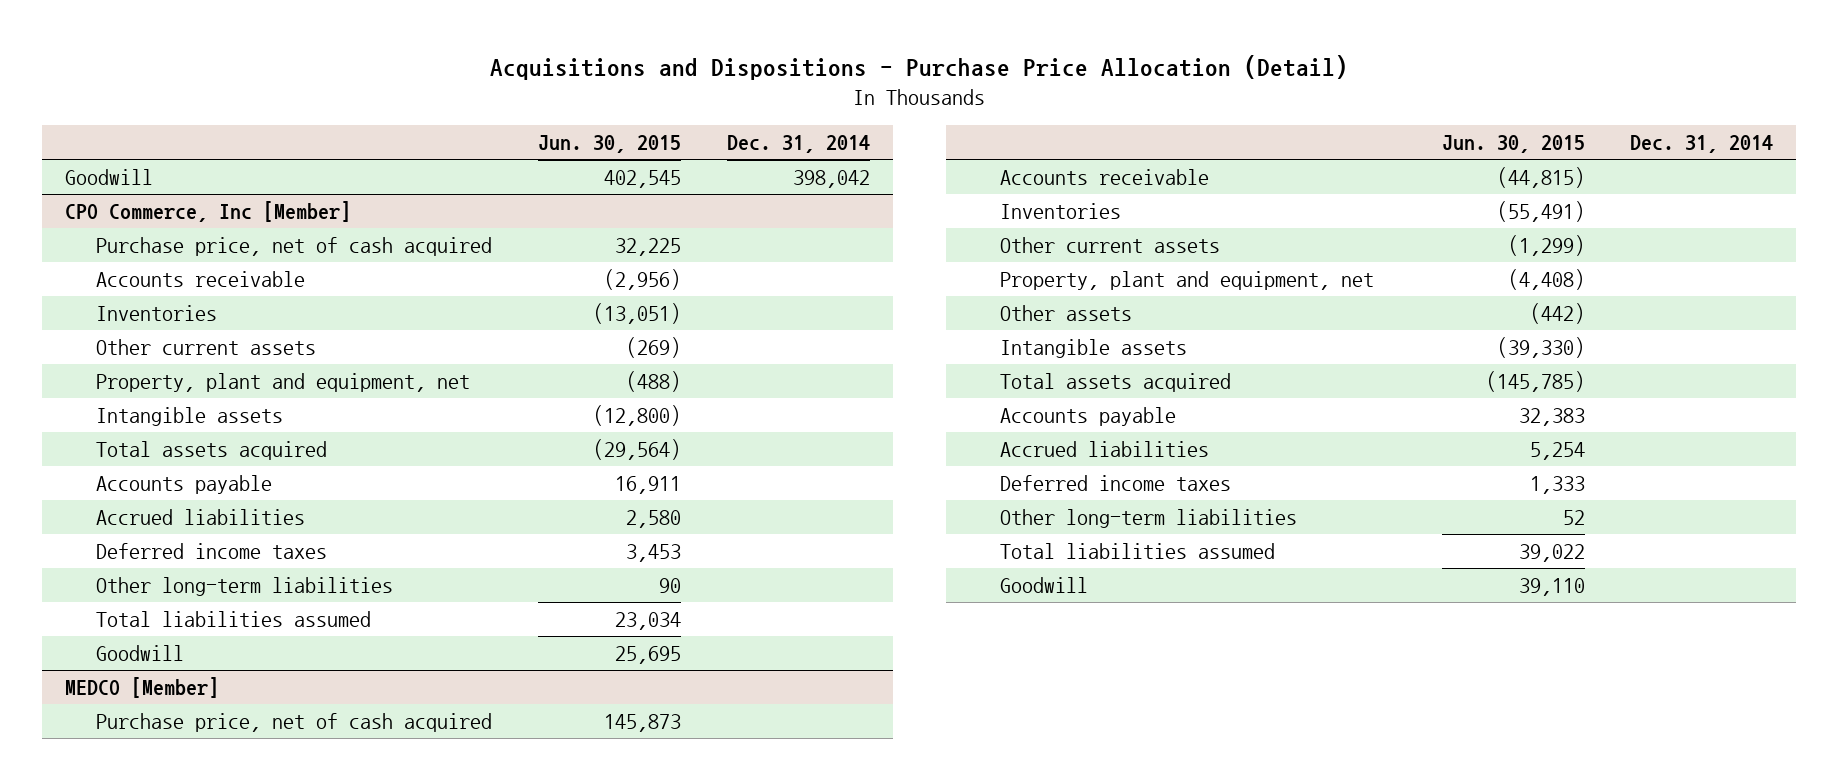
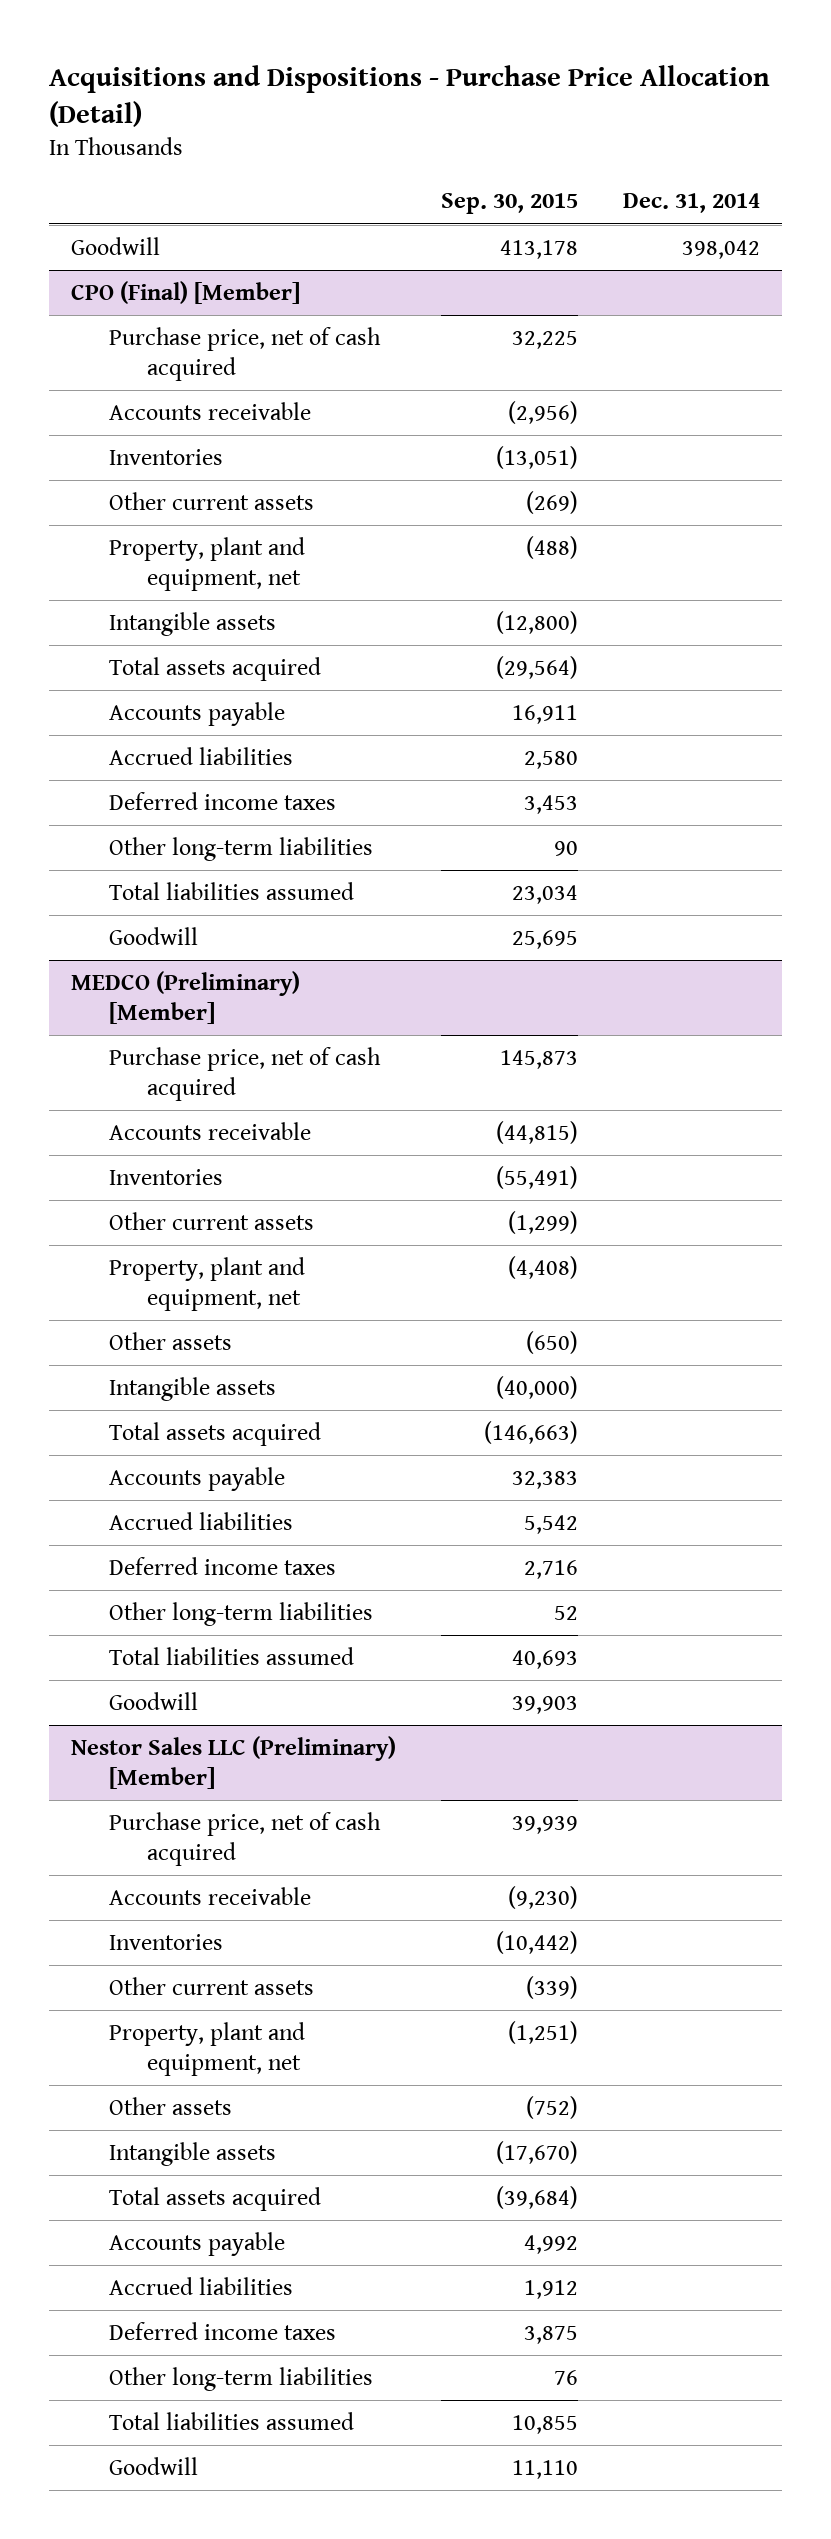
[537,135,681,154] Jun. 30, 2015 -> none
none -> [440,193,578,215] Sep. 30, 2015
[65,200,352,222] CPO Commerce, Inc [Member] -> [71,280,301,304] CPO (Final) [Member]
[65,676,220,698] MEDCO [Member] -> [71,970,301,1024] MEDCO (Preliminary) [Member]
none -> [71,1735,397,1789] Nestor Sales LLC (Preliminary) [Member]
none -> [108,1811,381,1866] Purchase price, net of cash acquired
none -> [108,1886,311,1905] Accounts receivable
none -> [108,1933,223,1950] Inventories
none -> [108,1976,314,1995] Other current assets
none -> [108,2021,305,2076] Property, plant and equipment, net
none -> [108,2096,232,2115] Other assets
none -> [108,2141,276,2166] Intangible assets
none -> [108,2186,321,2211] Total assets acquired
none -> [108,2231,285,2256] Accounts payable
none -> [108,2276,293,2295] Accrued liabilities
none -> [108,2321,336,2340] Deferred income taxes
none -> [108,2366,373,2391] Other long-term liabilities
none -> [108,2411,354,2430] Total liabilities assumed
none -> [108,2456,198,2475] Goodwill

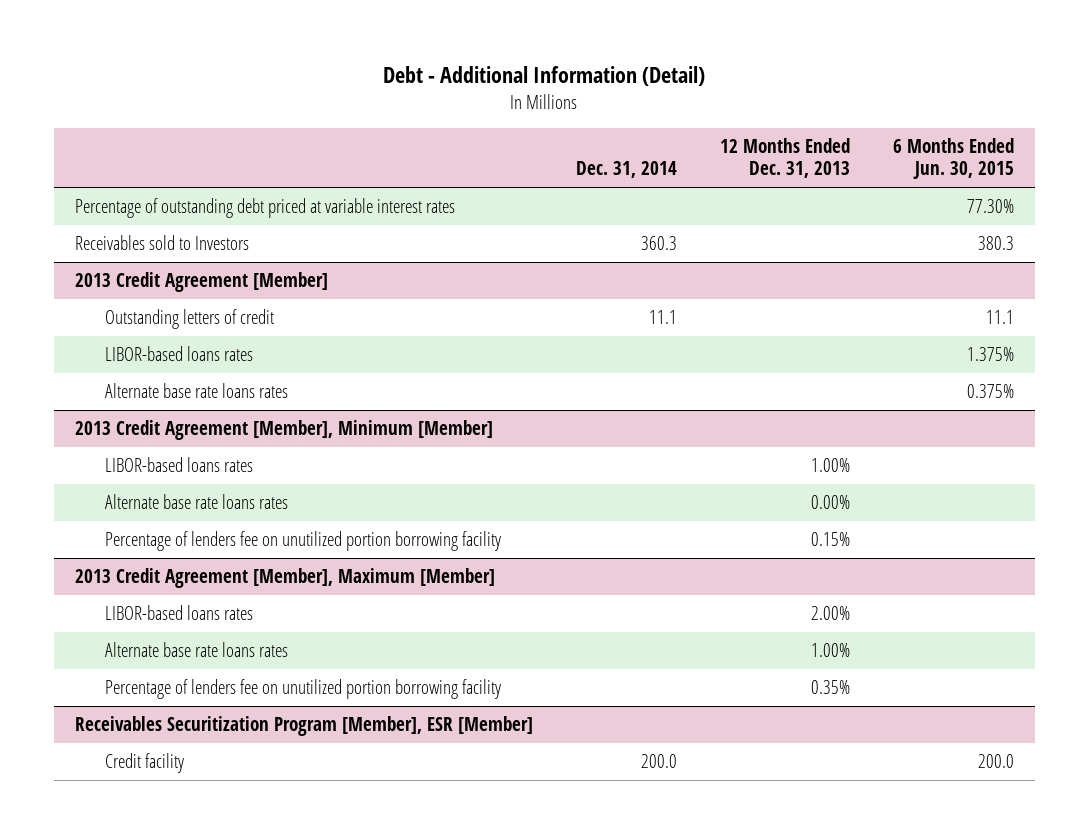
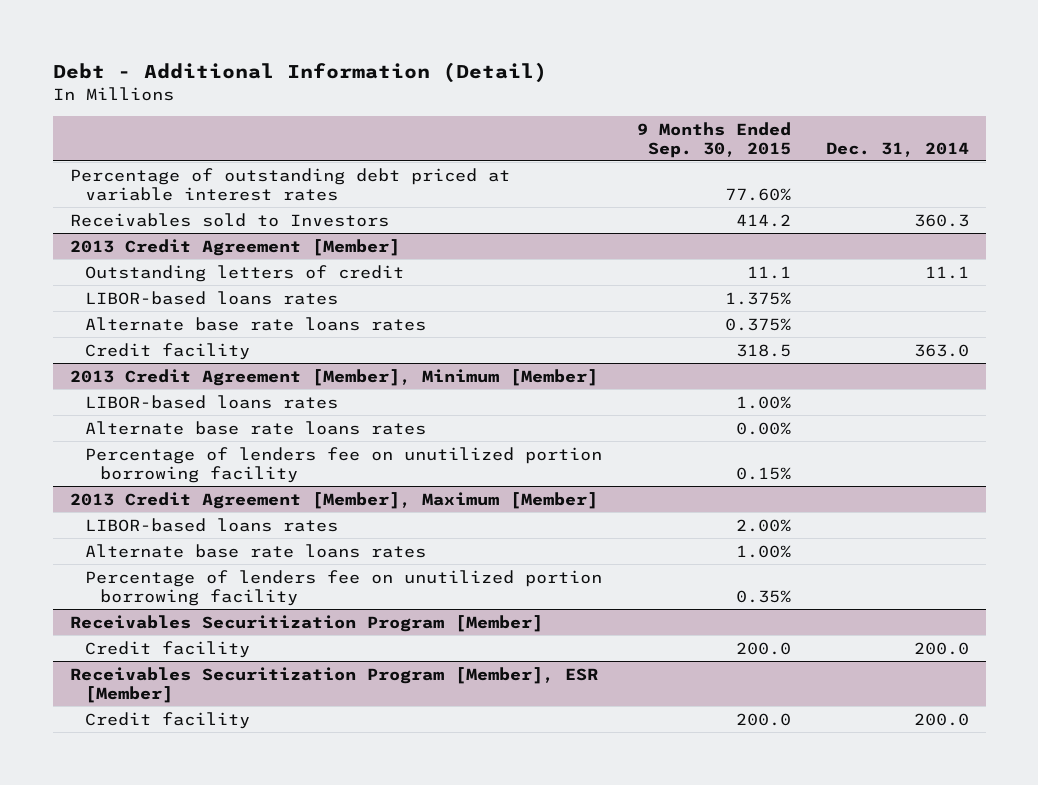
[719,138,850,179] 12 Months Ended Dec. 31, 2013 -> none
[892,138,1014,180] 6 Months Ended Jun. 30, 2015 -> none
none -> [636,121,791,158] 9 Months Ended Sep. 30, 2015
none -> [85,342,251,360] Credit facility
none -> [69,614,543,632] Receivables Securitization Program [Member]
none -> [85,640,251,658] Credit facility

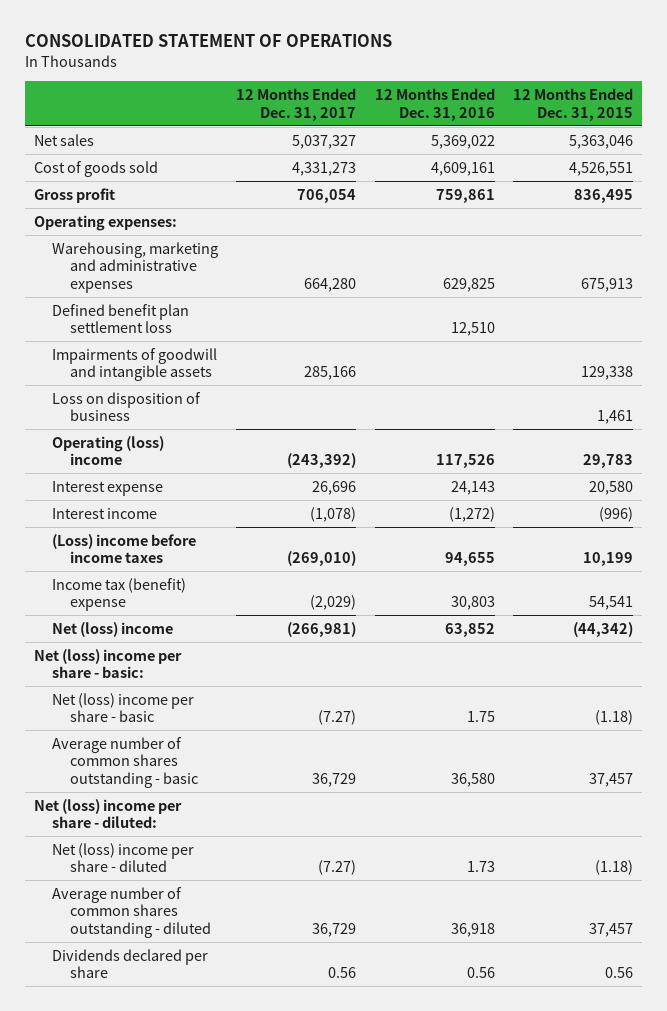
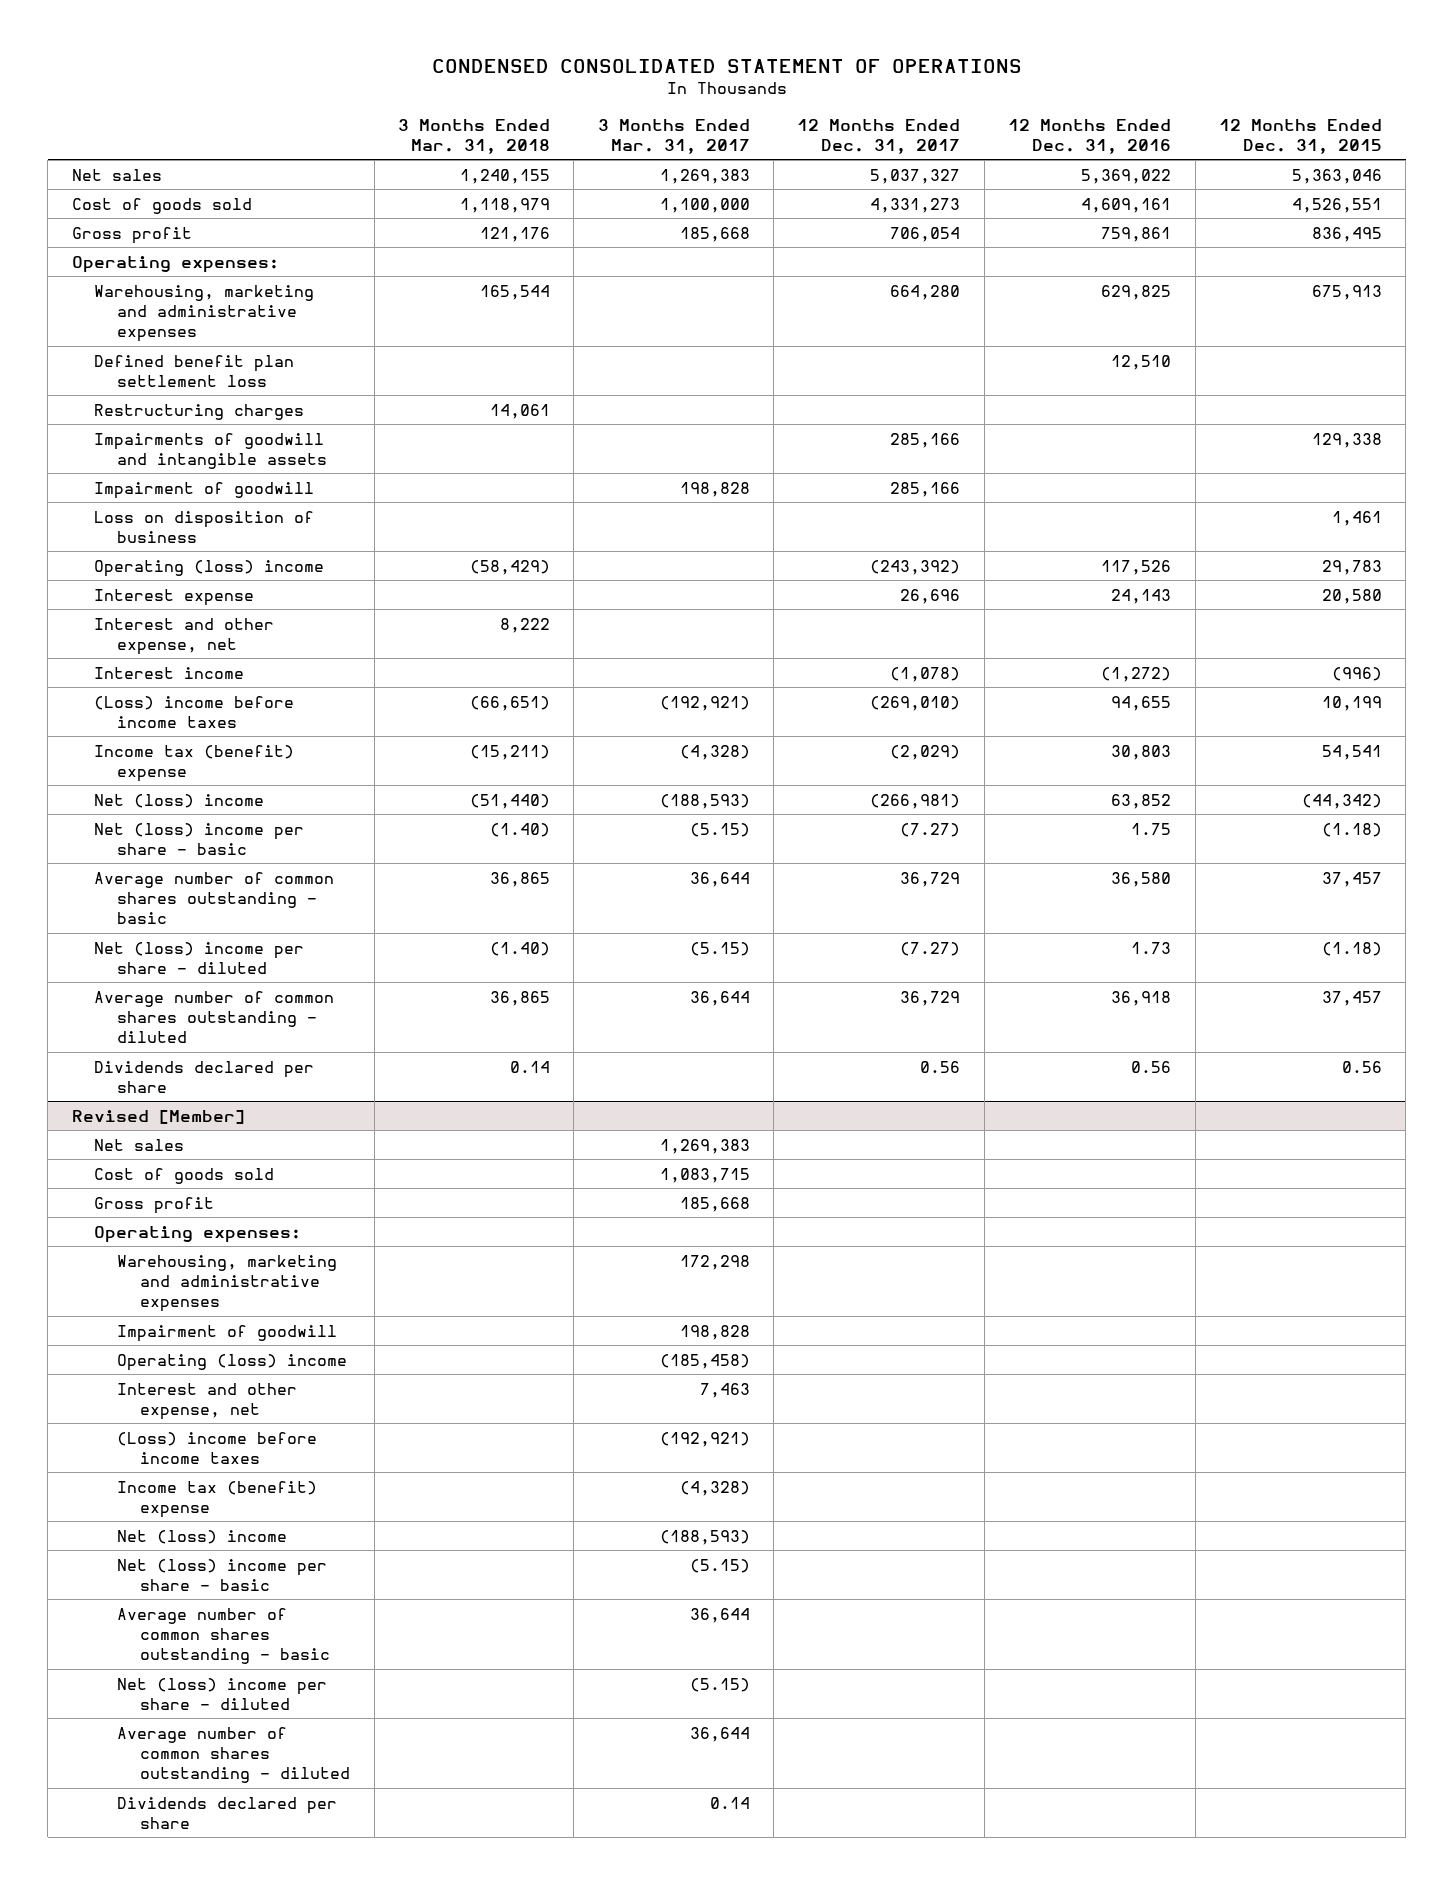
[24,34,392,48] CONSOLIDATED STATEMENT OF OPERATIONS -> [431,58,1022,73] CONDENSED CONSOLIDATED STATEMENT OF OPERATIONS
none -> [397,118,550,154] 3 Months Ended Mar. 31, 2018
none -> [597,118,750,154] 3 Months Ended Mar. 31, 2017
none -> [94,403,305,420] Restructuring charges
none -> [94,481,315,499] Impairment of goodwill
none -> [94,617,275,655] Interest and other expense, net
[34,648,183,679] Net (loss) income per share - basic: -> none
[34,798,183,829] Net (loss) income per share - diluted: -> none
none -> [71,1109,245,1124] Revised [Member]
none -> [94,1138,185,1151] Net sales
none -> [94,1167,275,1184] Cost of goods sold
none -> [94,1196,215,1214] Gross profit
none -> [94,1225,302,1243] Operating expenses:
none -> [117,1254,338,1313] Warehousing, marketing and administrative expenses
none -> [117,1324,338,1342] Impairment of goodwill
none -> [117,1353,348,1371] Operating (loss) income
none -> [117,1382,298,1420] Interest and other expense, net
none -> [117,1431,318,1464] (Loss) income before income taxes
none -> [117,1480,318,1518] Income tax (benefit) expense
none -> [117,1529,288,1544] Net (loss) income
none -> [117,1558,328,1591] Net (loss) income per share - basic
none -> [117,1607,331,1665] Average number of common shares outstanding - basic
none -> [117,1677,328,1710] Net (loss) income per share - diluted
none -> [117,1726,351,1784] Average number of common shares outstanding - diluted
none -> [117,1796,338,1829] Dividends declared per share

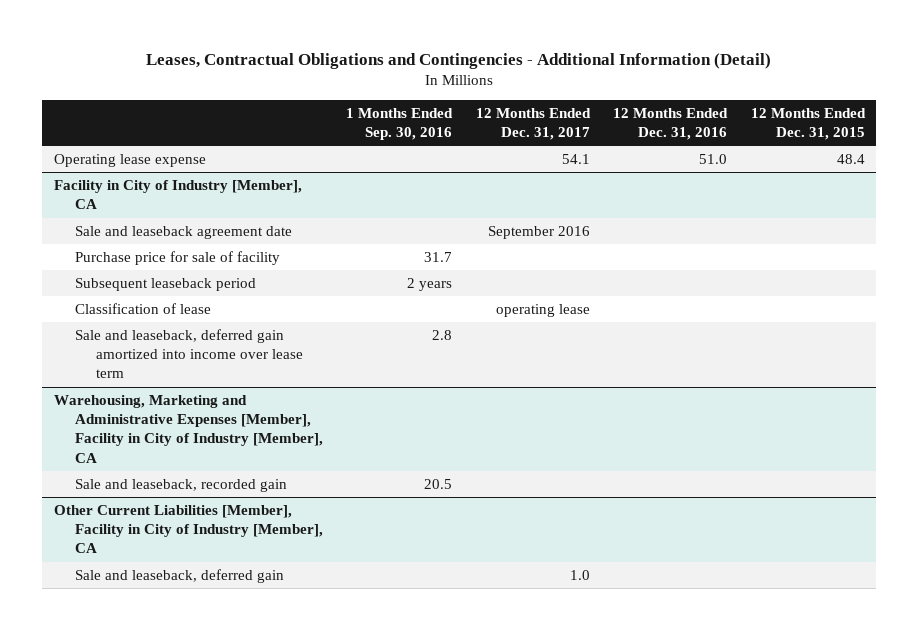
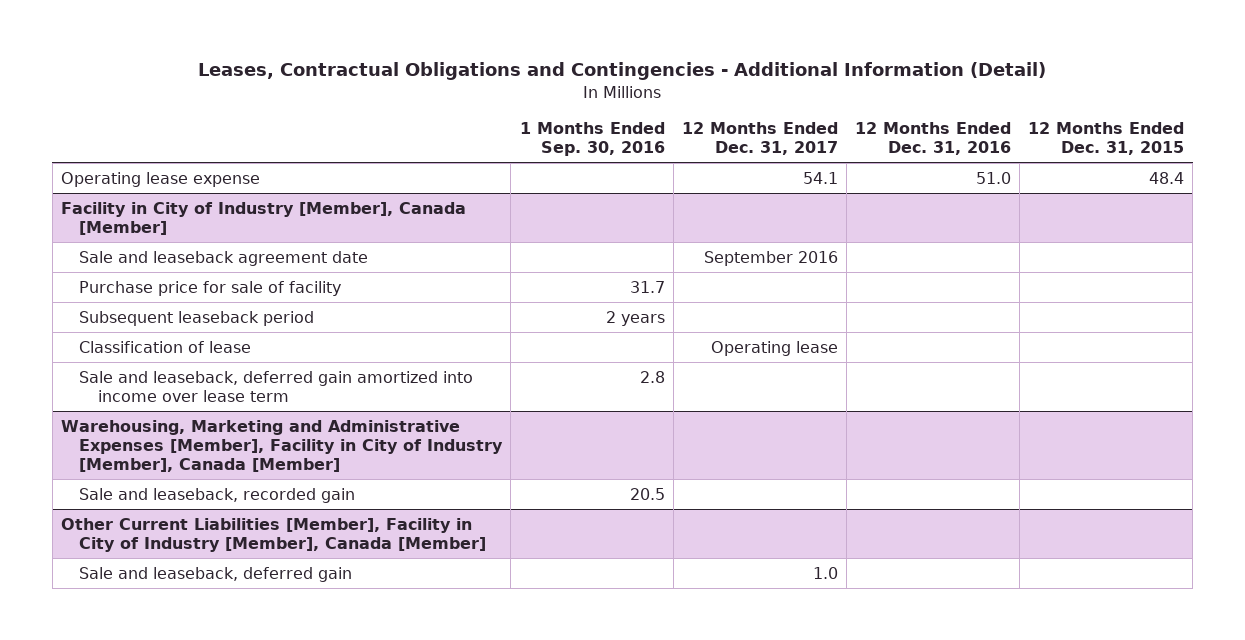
[53,180,302,210] Facility in City of Industry [Member], CA -> [60,201,466,235] Facility in City of Industry [Member], Canada [Member]
[495,304,590,318] operating lease -> [710,340,838,356] Operating lease
[53,395,323,463] Warehousing, Marketing and Administrative Expenses [Member], Facility in City of Industry [Member], CA -> [60,419,504,472] Warehousing, Marketing and Administrative Expenses [Member], Facility in City of Industry [Member], Canada [Member]
[53,505,323,554] Other Current Liabilities [Member], Facility in City of Industry [Member], CA -> [60,517,487,552] Other Current Liabilities [Member], Facility in City of Industry [Member], Canada [Member]

